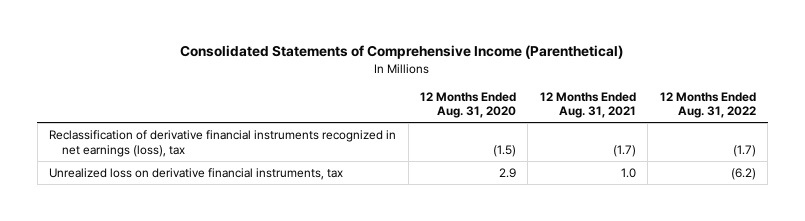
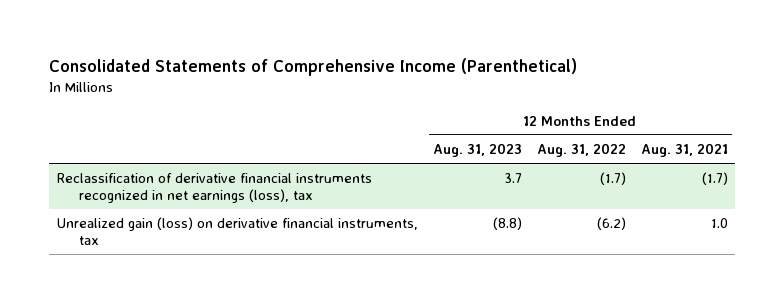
[420,91,517,119] 12 Months Ended Aug. 31, 2020 -> none
none -> [432,142,522,157] Aug. 31, 2023
[49,167,344,180] Unrealized loss on derivative financial instruments, tax -> [56,217,418,246] Unrealized gain (loss) on derivative financial instruments, tax

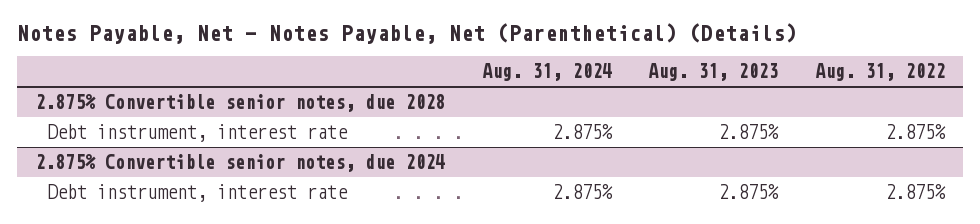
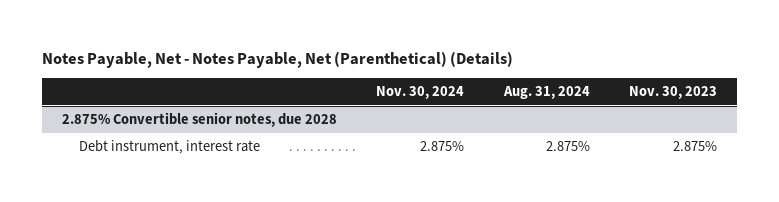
[648,62,779,81] Aug. 31, 2023 -> none
[815,62,946,81] Aug. 31, 2022 -> none
none -> [376,86,465,100] Nov. 30, 2024
none -> [629,86,718,100] Nov. 30, 2023
[35,154,446,173] 2.875% Convertible senior notes, due 2024 -> none
[46,184,348,203] Debt instrument, interest rate -> none

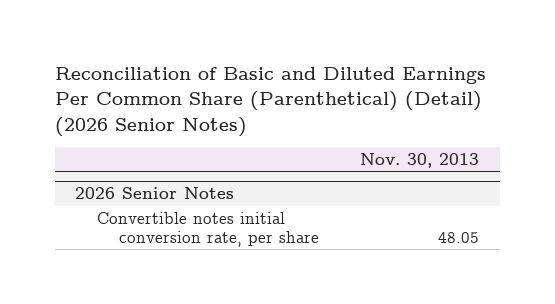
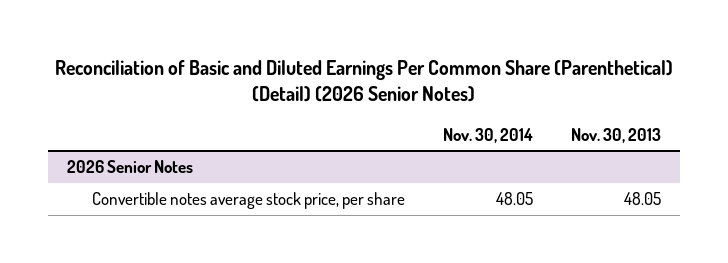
none -> [442,127,533,143] Nov. 30, 2014
[96,211,319,248] Convertible notes initial conversion rate, per share -> [92,192,406,210] Convertible notes average stock price, per share

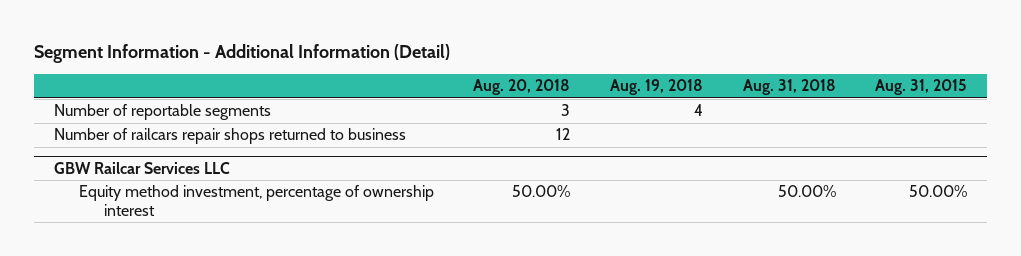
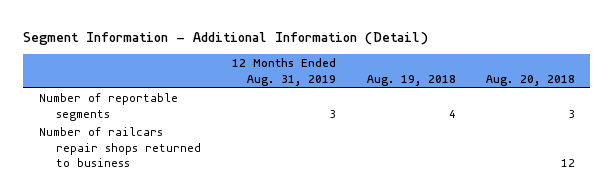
[742,79,836,96] Aug. 31, 2018 -> none
[875,79,968,96] Aug. 31, 2015 -> none
none -> [231,58,336,86] 12 Months Ended Aug. 31, 2019
[53,161,230,174] GBW Railcar Services LLC -> none
[78,185,434,216] Equity method investment, percentage of ownership interest -> none

